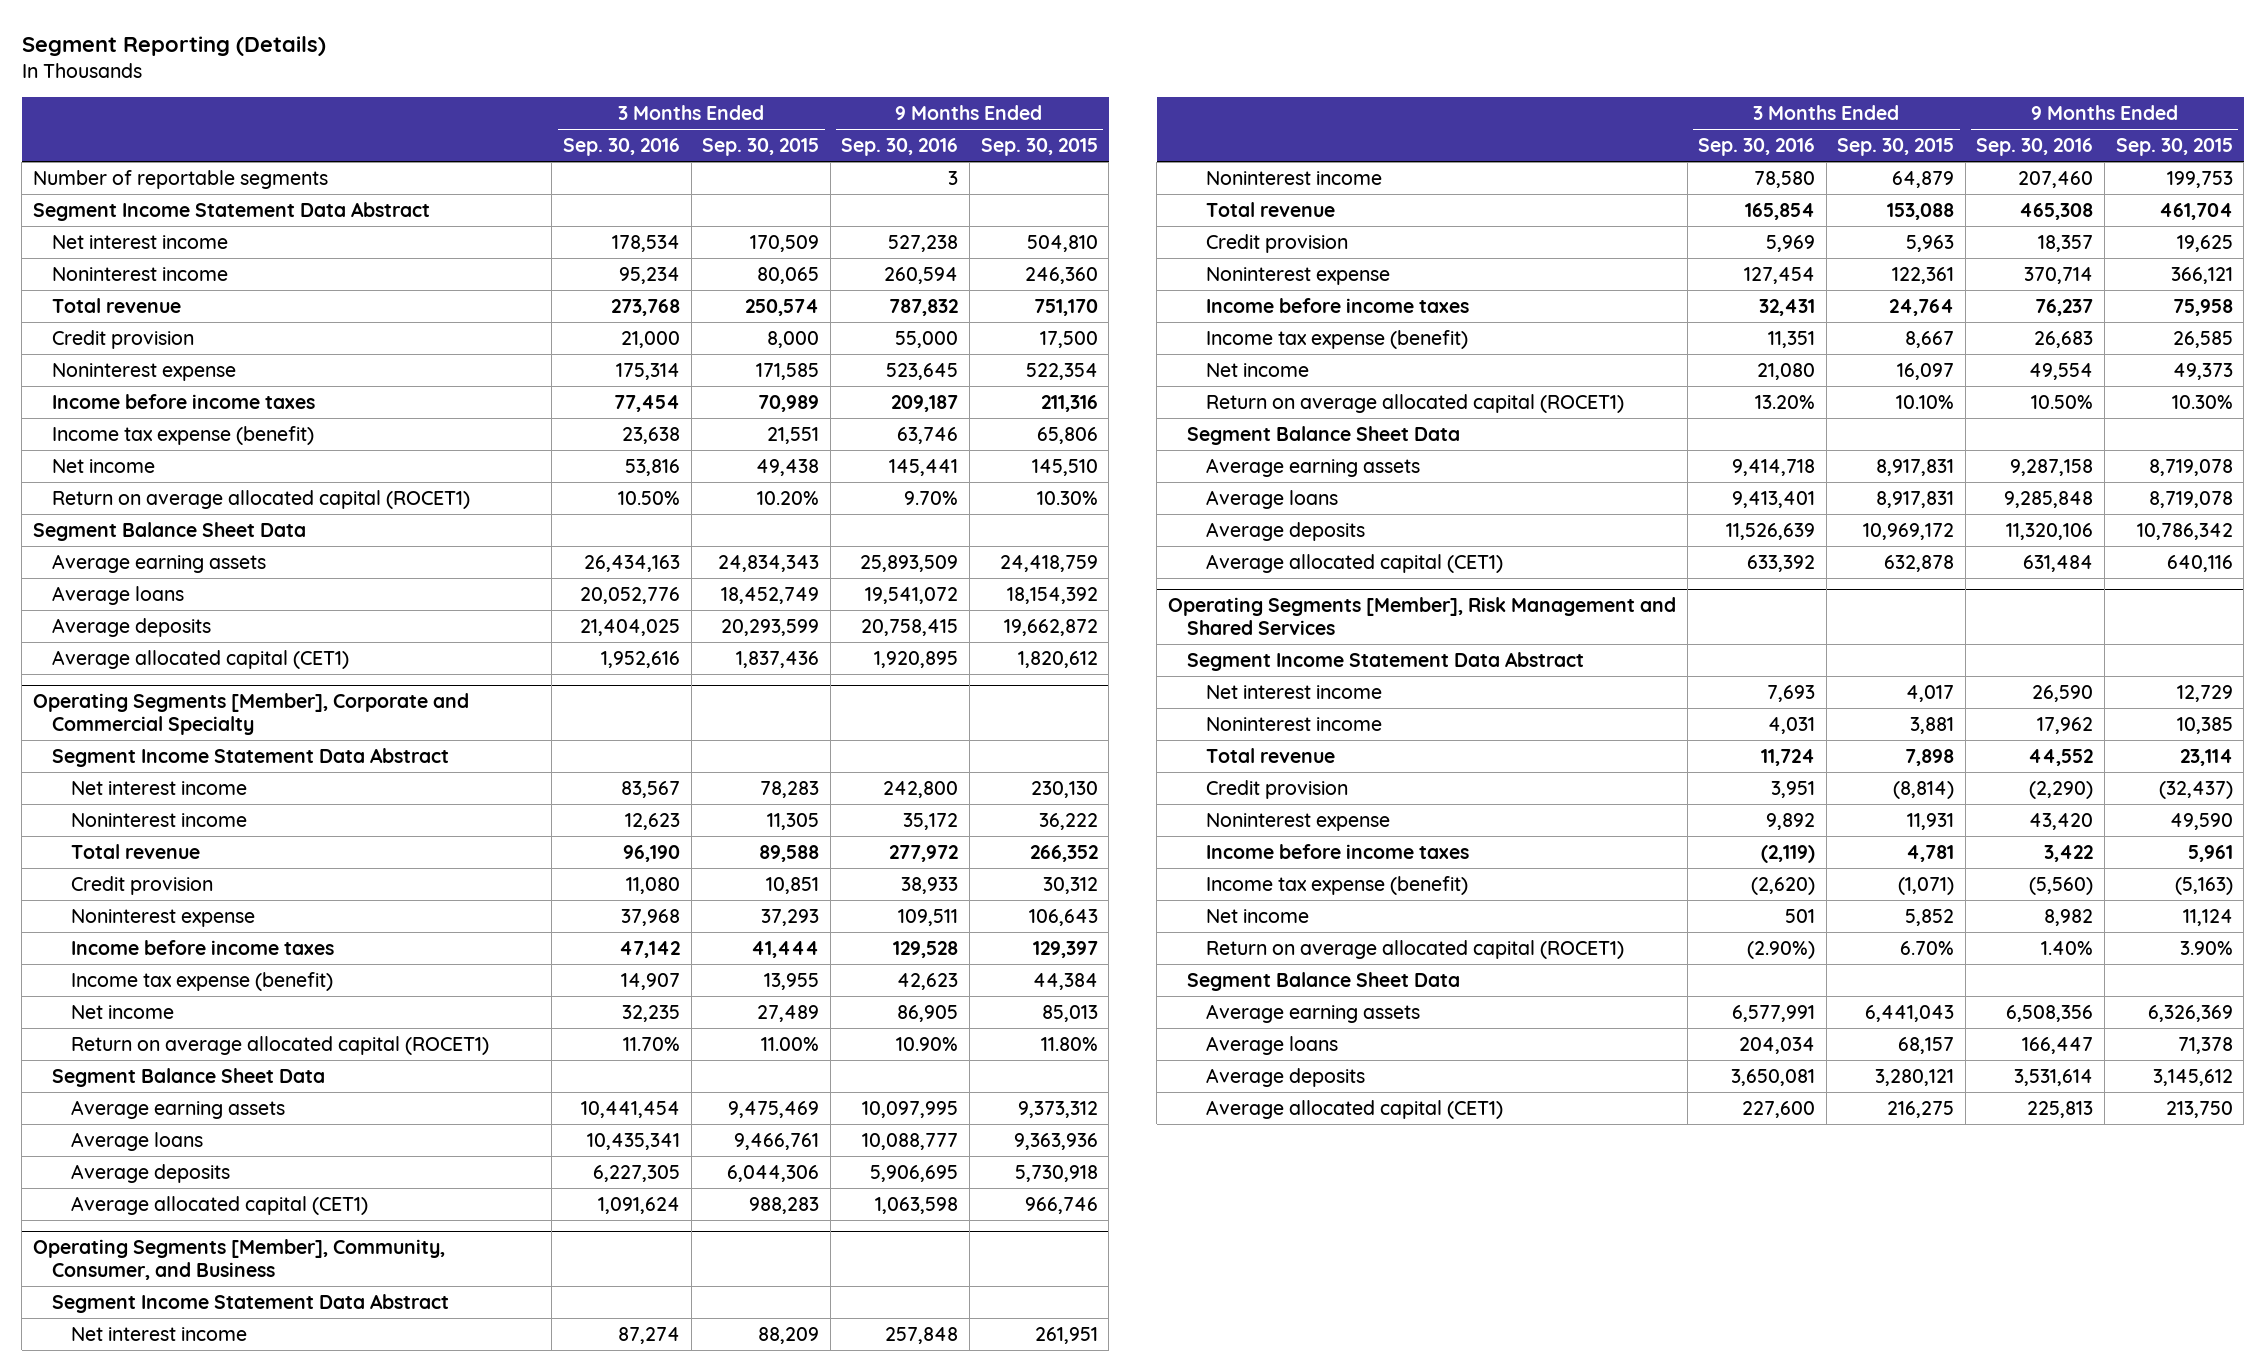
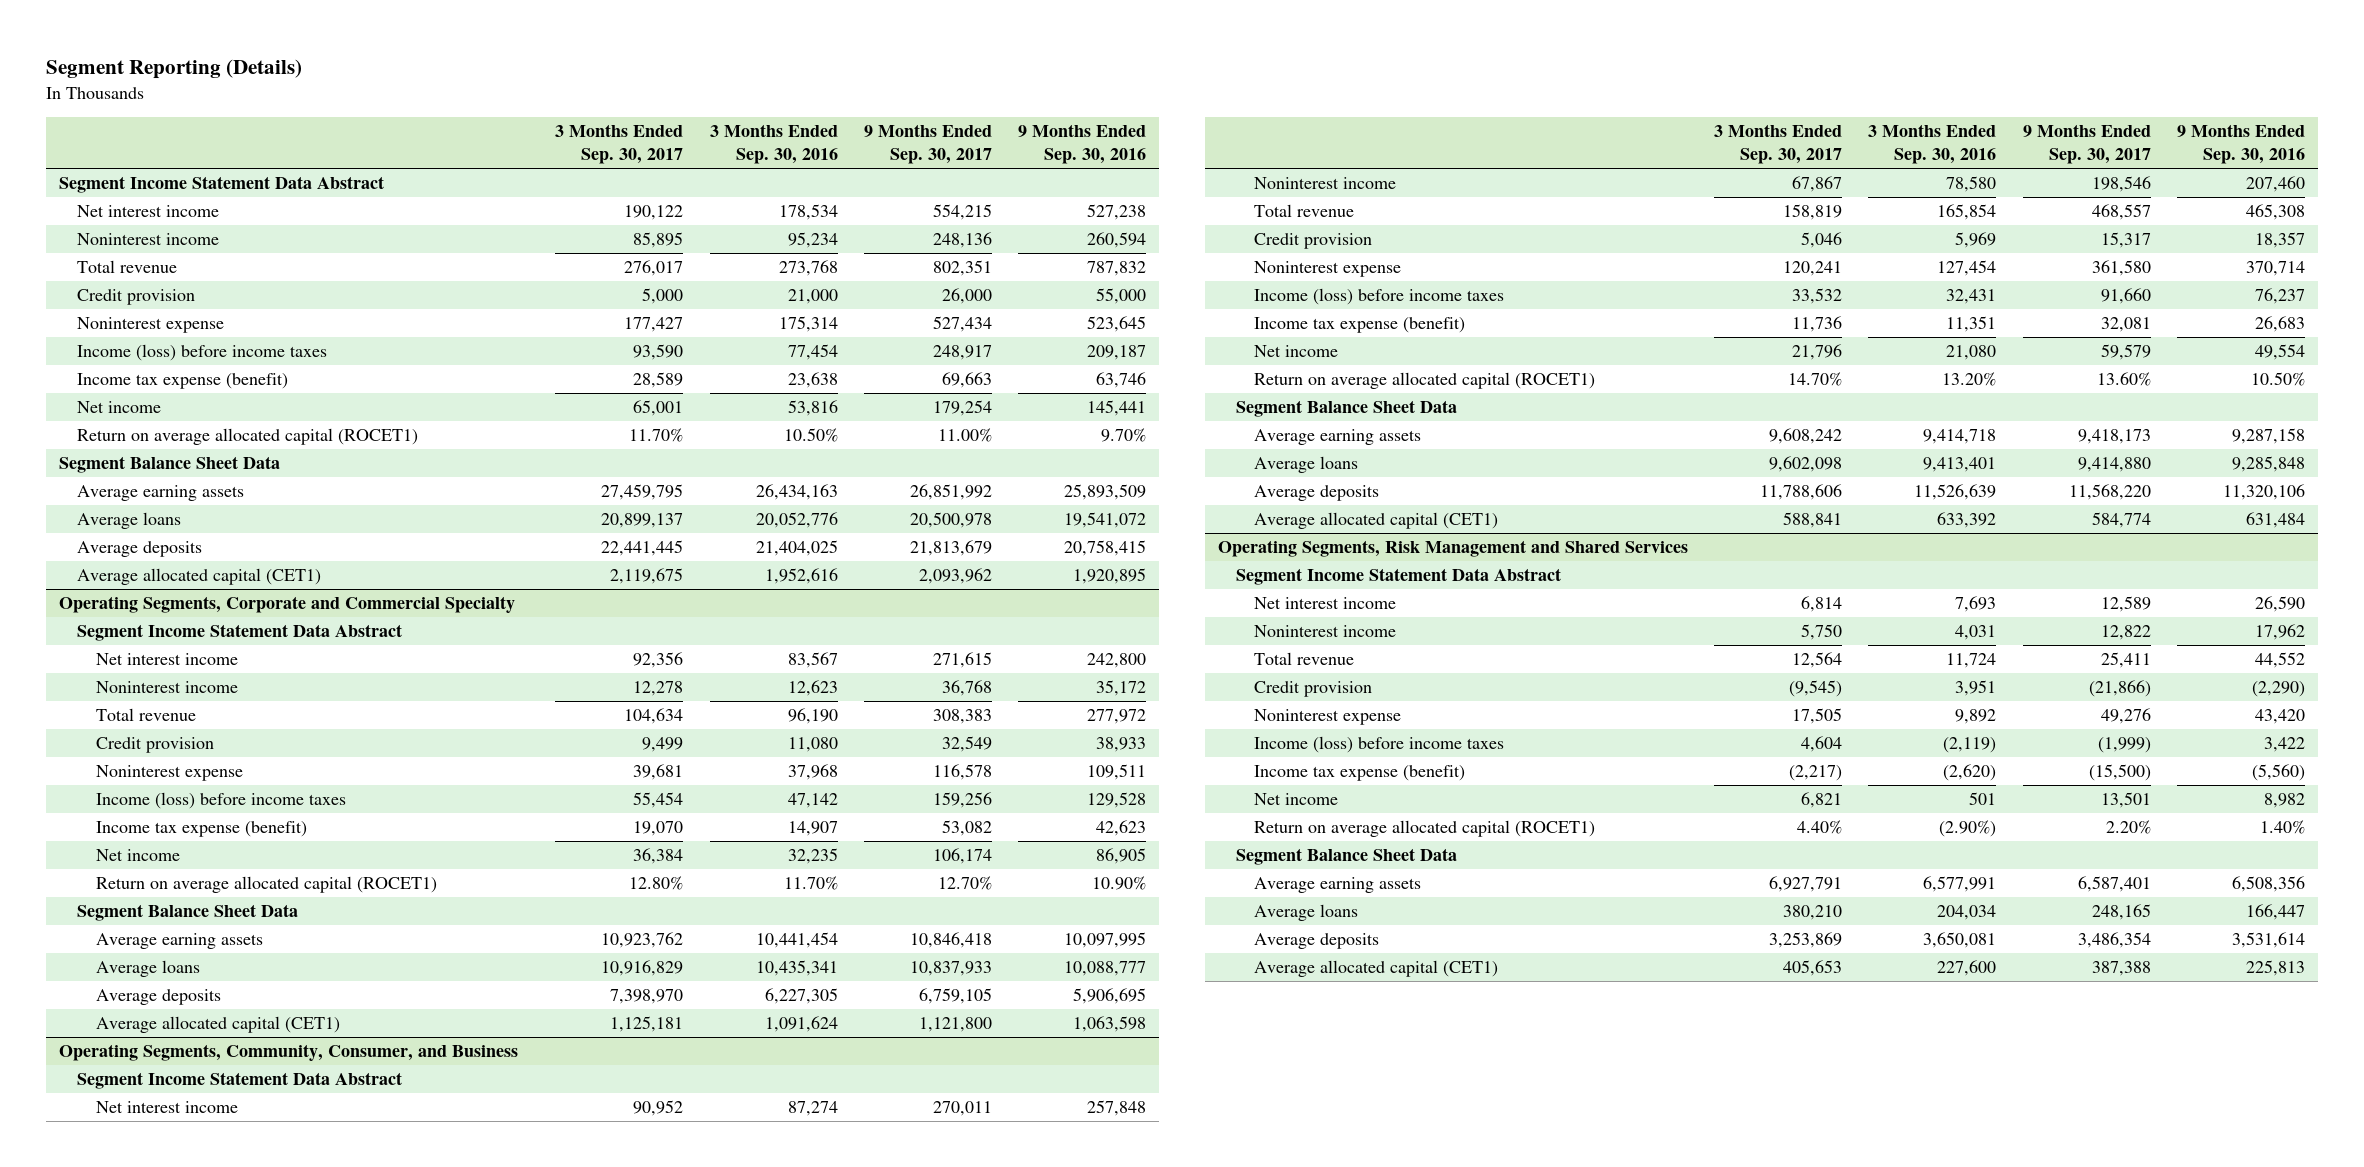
[702,137,820,156] Sep. 30, 2015 -> none
[980,137,1098,156] Sep. 30, 2015 -> none
none -> [555,124,684,164] 3 Months Ended Sep. 30, 2017
none -> [863,124,992,164] 9 Months Ended Sep. 30, 2017
[32,169,328,189] Number of reportable segments -> none
[51,393,315,409] Income before income taxes -> [77,344,328,362] Income (loss) before income taxes
[32,693,469,735] Operating Segments [Member], Corporate and Commercial Specialty -> [59,596,516,614] Operating Segments, Corporate and Commercial Specialty
[70,939,334,955] Income before income taxes -> [95,792,346,810] Income (loss) before income taxes
[32,1239,445,1280] Operating Segments [Member], Community, Consumer, and Business -> [59,1044,519,1062] Operating Segments, Community, Consumer, and Business
[1205,297,1469,313] Income before income taxes -> [1254,288,1505,306] Income (loss) before income taxes
[1167,597,1676,635] Operating Segments [Member], Risk Management and Shared Services -> [1217,540,1688,558] Operating Segments, Risk Management and Shared Services
[1205,843,1469,859] Income before income taxes -> [1254,736,1505,754] Income (loss) before income taxes

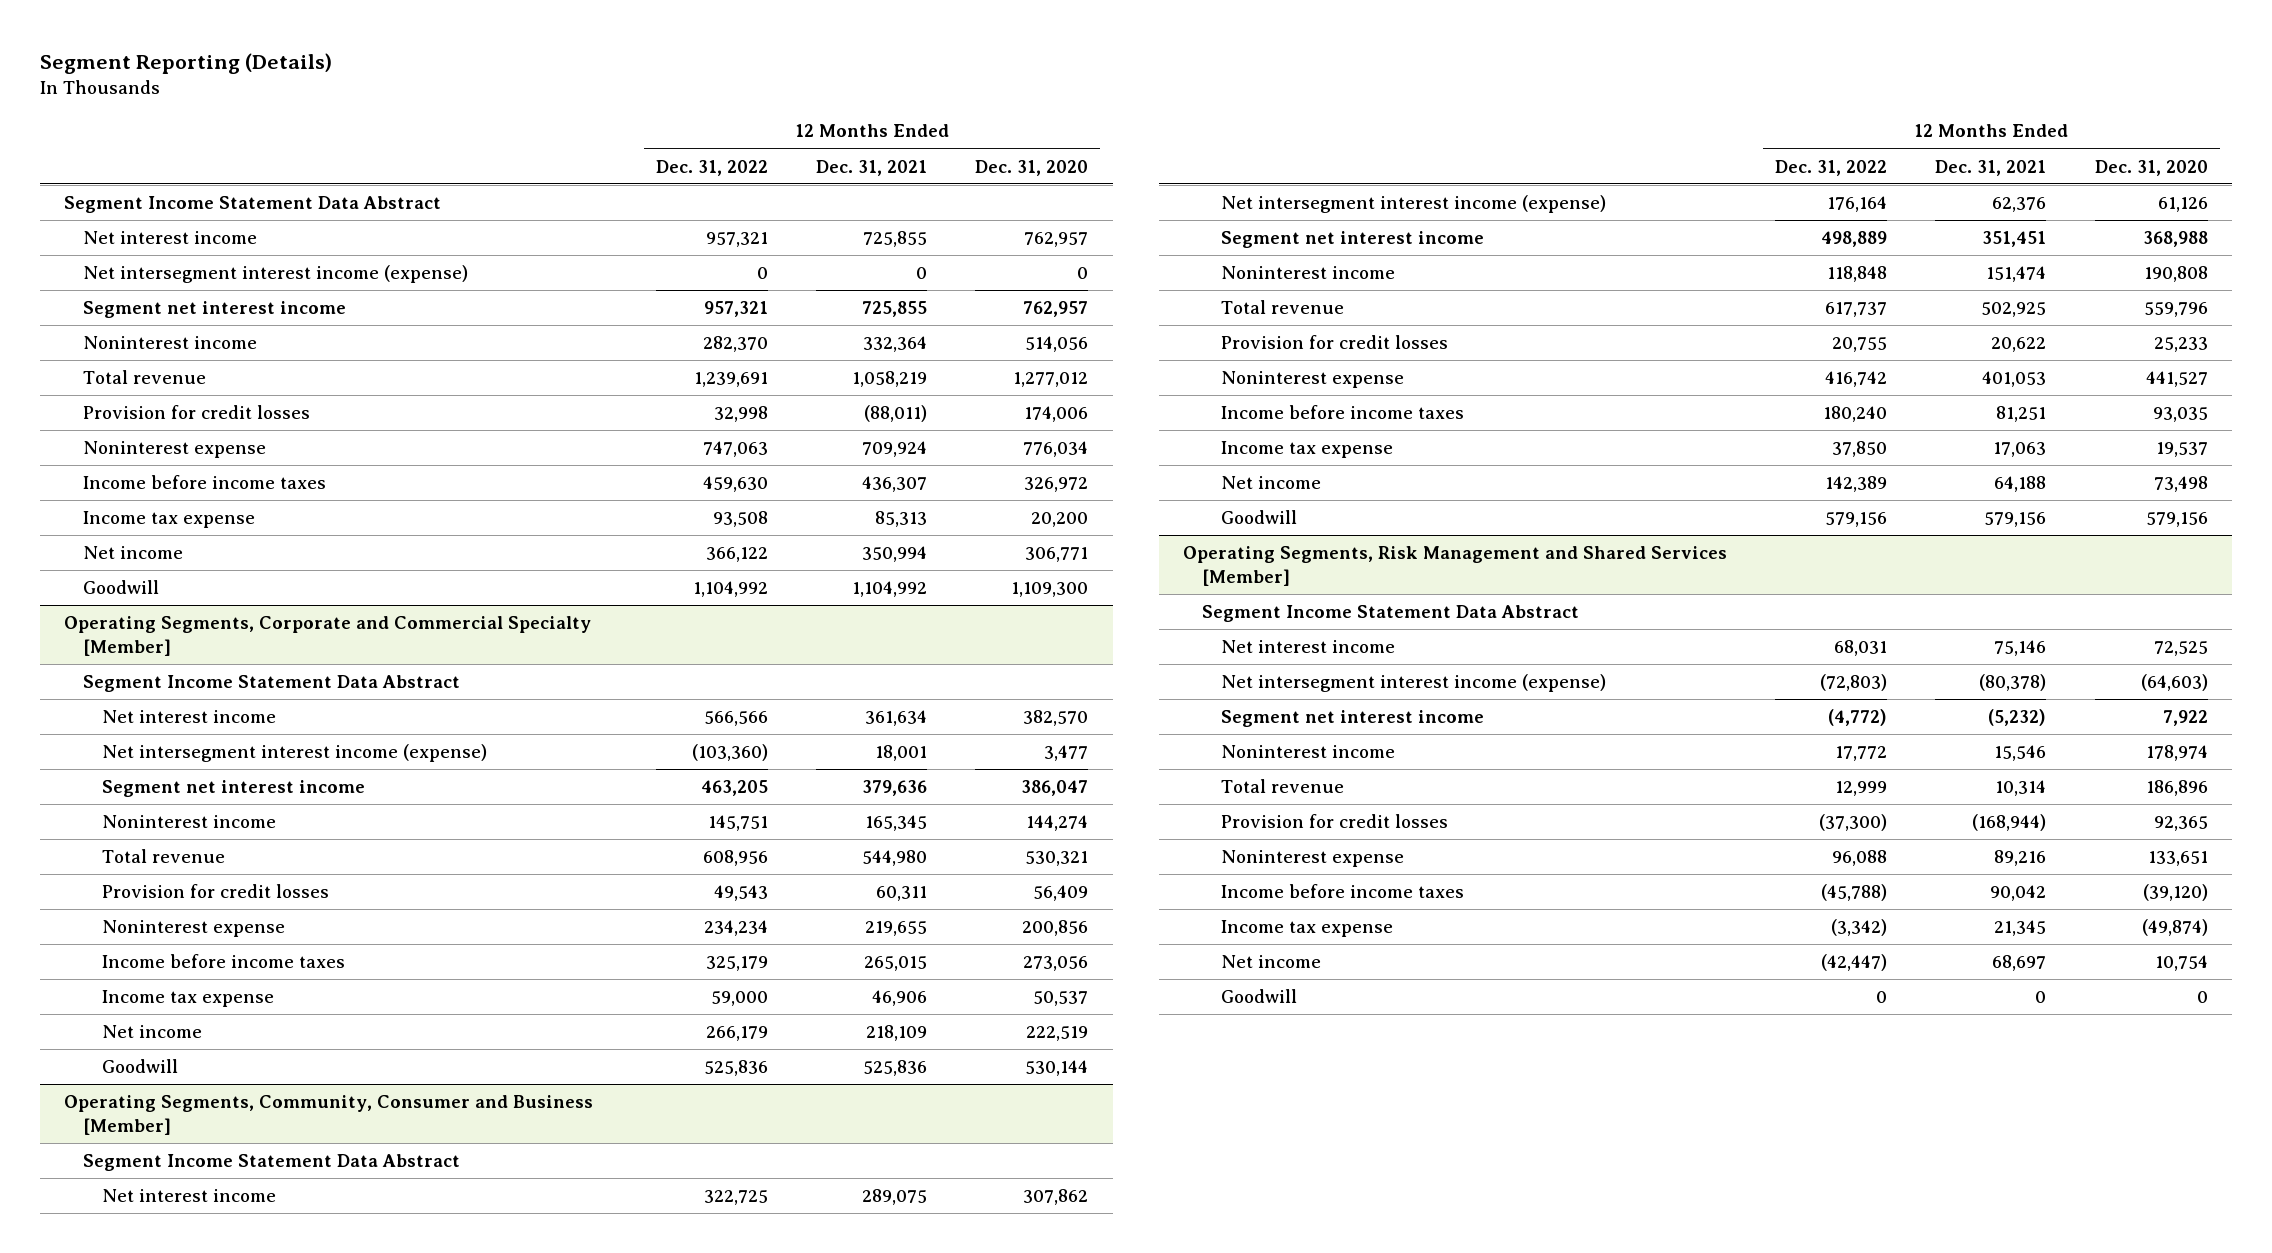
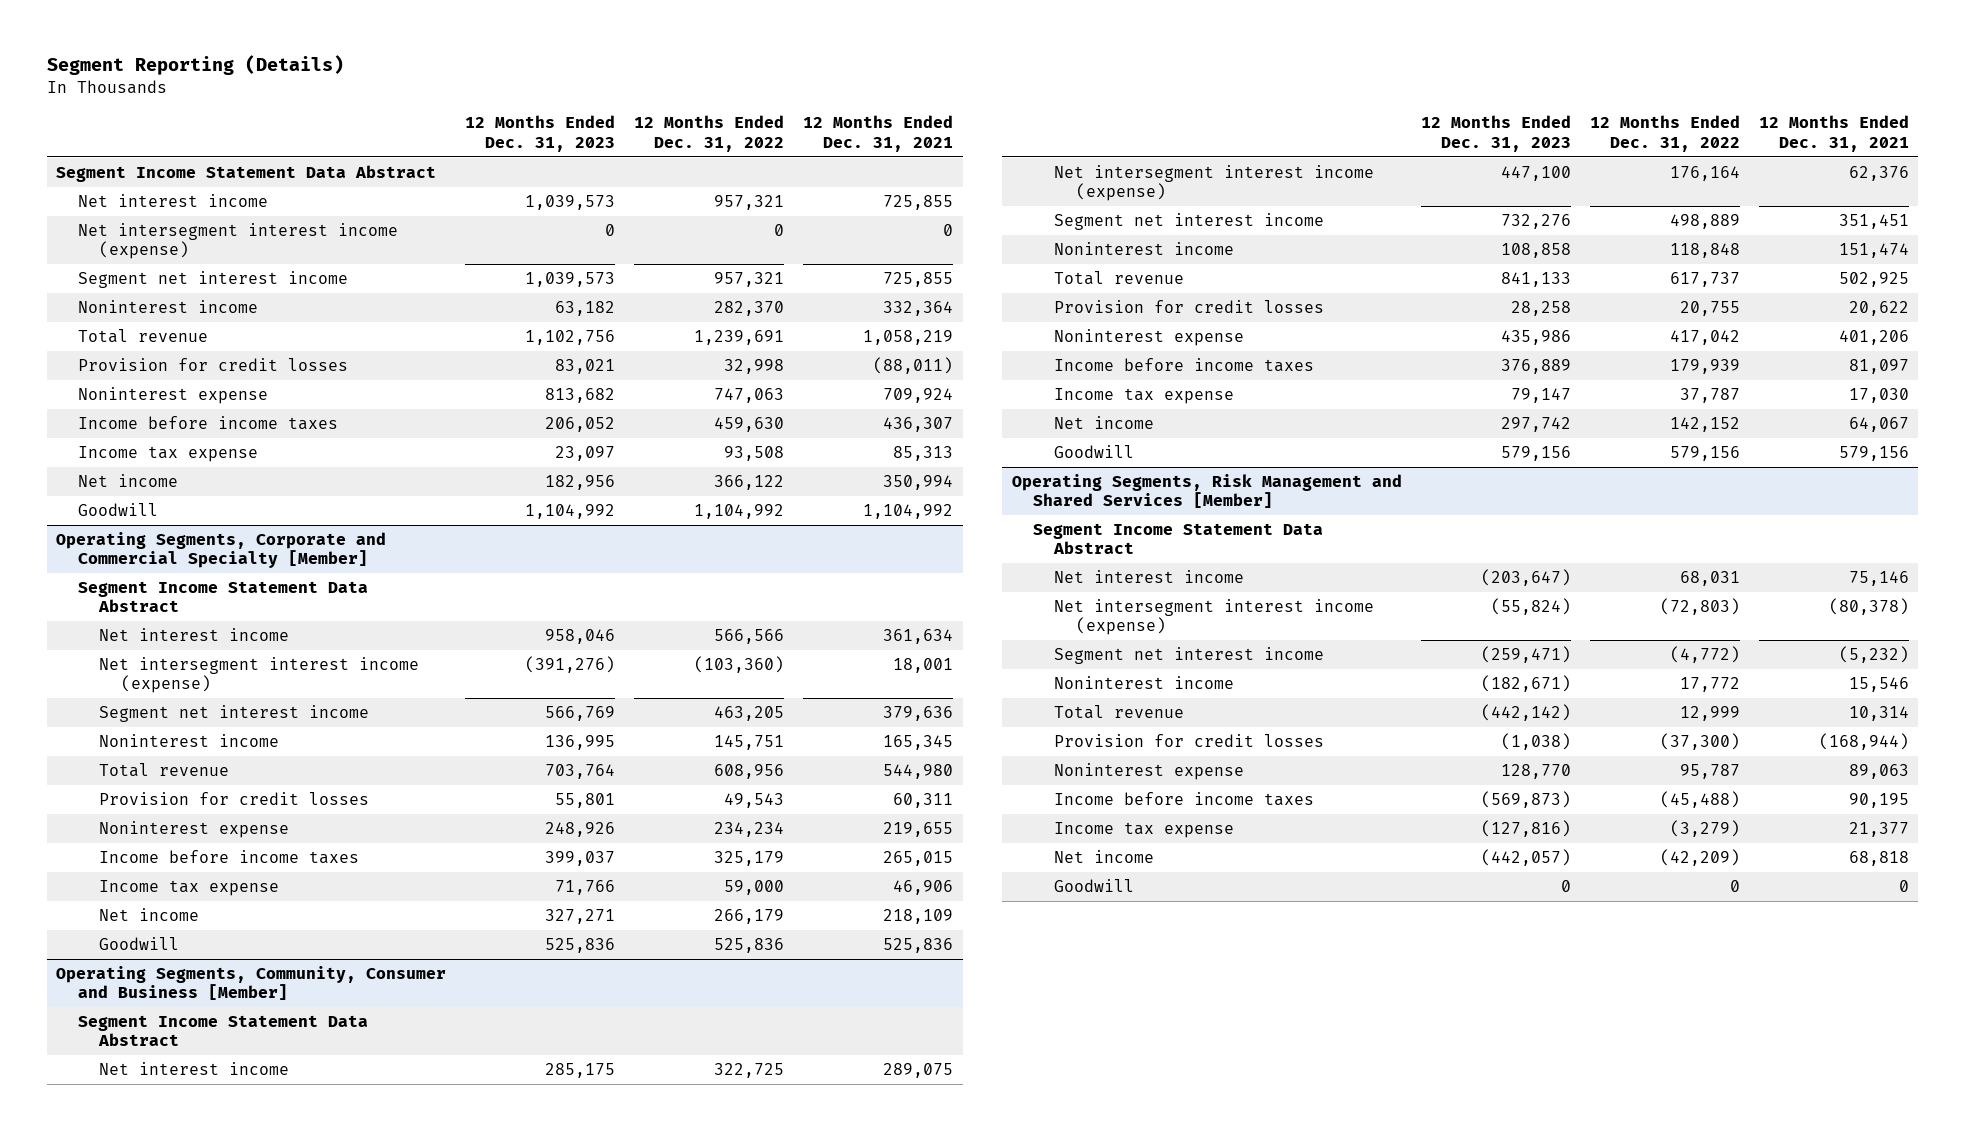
[975,159,1089,176] Dec. 31, 2020 -> none
none -> [465,115,616,152] 12 Months Ended Dec. 31, 2023
[1825,371,1888,388] 416,742 -> [1669,330,1740,346] 417,042
[1982,371,2047,388] 401,053 -> [1838,330,1909,346] 401,206
[1823,406,1888,423] 180,240 -> [1669,359,1740,375] 179,939
[1996,406,2047,423] 81,251 -> [1848,359,1909,375] 81,097
[1832,441,1888,458] 37,850 -> [1679,388,1740,404] 37,787
[1993,442,2047,458] 17,063 -> [1848,388,1909,404] 17,030
[1825,476,1888,493] 142,389 -> [1669,417,1740,433] 142,152
[1994,476,2047,493] 64,188 -> [1848,417,1909,433] 64,067
[1832,850,1888,867] 96,088 -> [1679,764,1740,780] 95,787
[1994,850,2047,867] 89,216 -> [1848,764,1909,780] 89,063
[1821,884,1888,902] (45,788) -> [1659,791,1740,809] (45,488)
[1990,885,2047,902] 90,042 -> [1848,793,1909,809] 90,195
[1831,919,1888,937] (3,342) -> [1669,820,1740,838] (3,279)
[1994,920,2047,937] 21,345 -> [1848,822,1909,838] 21,377
[1821,954,1888,972] (42,447) -> [1659,849,1740,867] (42,209)
[1992,955,2047,972] 68,697 -> [1848,851,1909,867] 68,818

